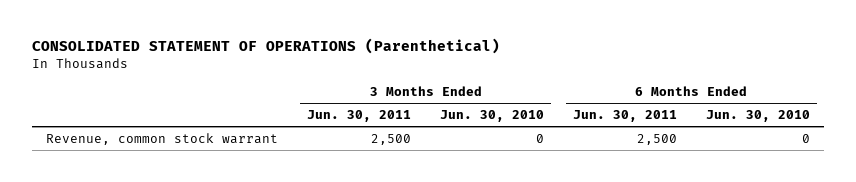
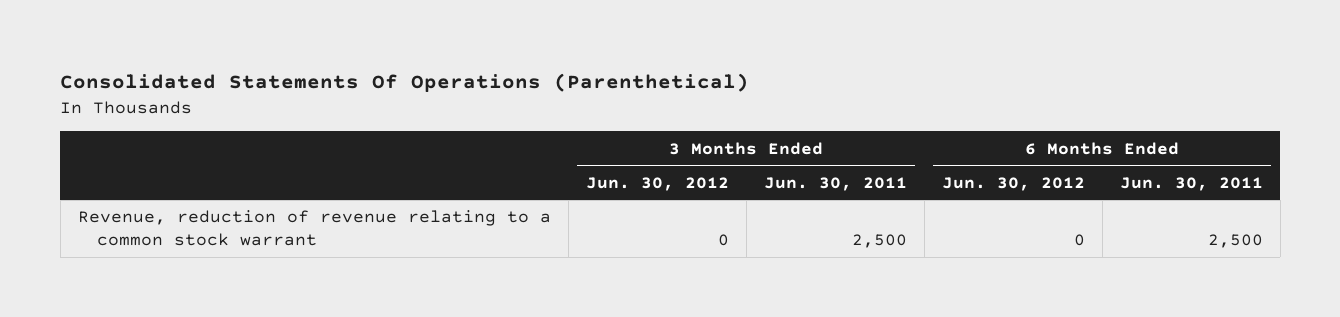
[32,38,501,55] CONSOLIDATED STATEMENT OF OPERATIONS (Parenthetical) -> [60,73,750,93] Consolidated Statements Of Operations (Parenthetical)
[440,110,545,123] Jun. 30, 2010 -> none
[705,110,810,123] Jun. 30, 2010 -> none
none -> [585,176,729,191] Jun. 30, 2012
none -> [941,176,1085,191] Jun. 30, 2012
[46,132,279,145] Revenue, common stock warrant -> [77,210,551,246] Revenue, reduction of revenue relating to a common stock warrant

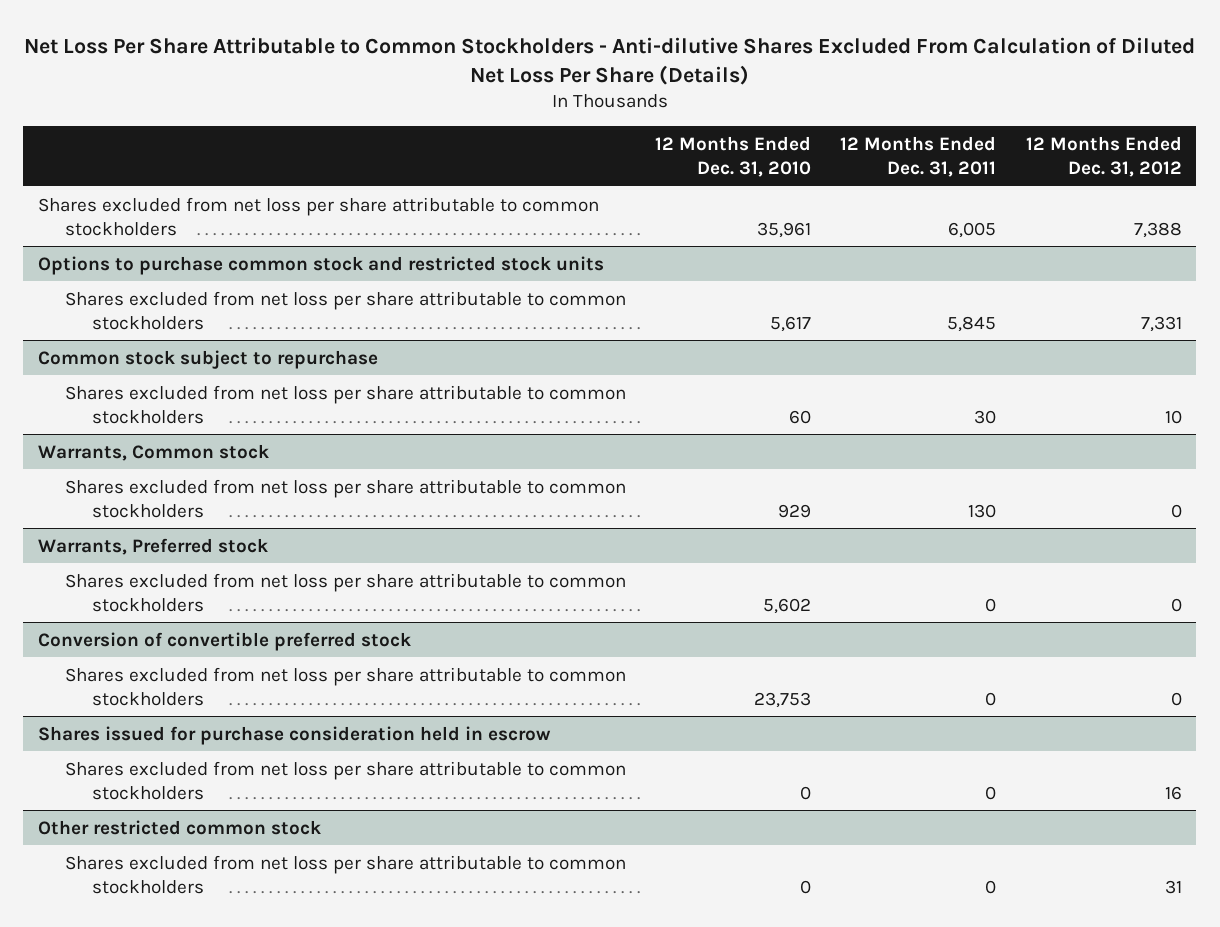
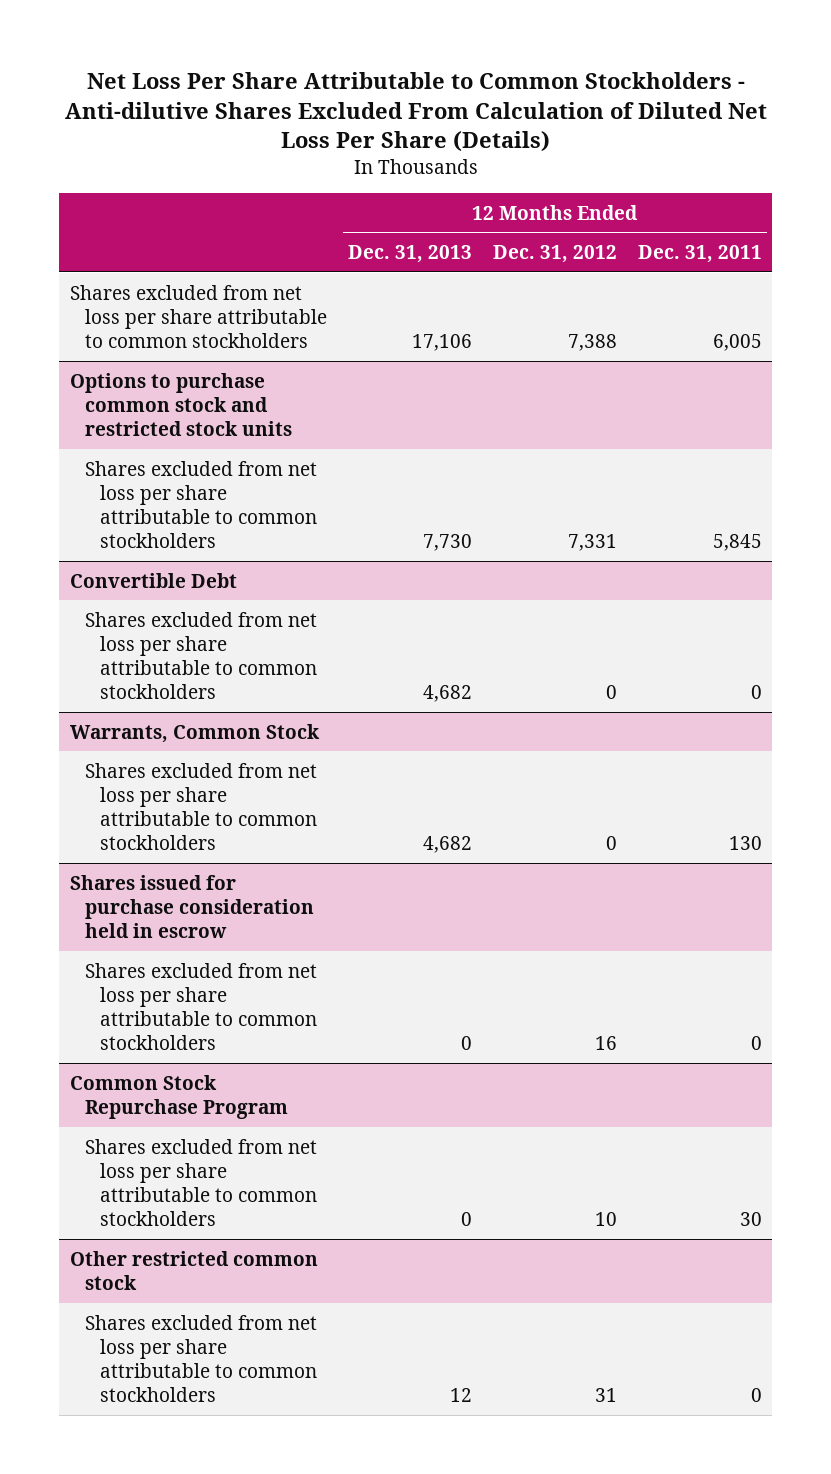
[655,135,812,177] 12 Months Ended Dec. 31, 2010 -> none
none -> [347,245,472,264] Dec. 31, 2013
[37,349,378,369] Common stock subject to repurchase -> none
[64,384,626,424] Shares excluded from net loss per share attributable to common stockholders -> none
[37,443,269,461] Warrants, Common stock -> none
[64,478,626,518] Shares excluded from net loss per share attributable to common stockholders -> none
[37,537,268,555] Warrants, Preferred stock -> none
[64,572,626,612] Shares excluded from net loss per share attributable to common stockholders -> none
[37,631,411,651] Conversion of convertible preferred stock -> none
none -> [69,572,237,588] Convertible Debt
none -> [69,723,320,743] Warrants, Common Stock
none -> [84,762,318,851] Shares excluded from net loss per share attributable to common stockholders
none -> [69,1074,288,1119] Common Stock Repurchase Program
none -> [84,1138,318,1227] Shares excluded from net loss per share attributable to common stockholders

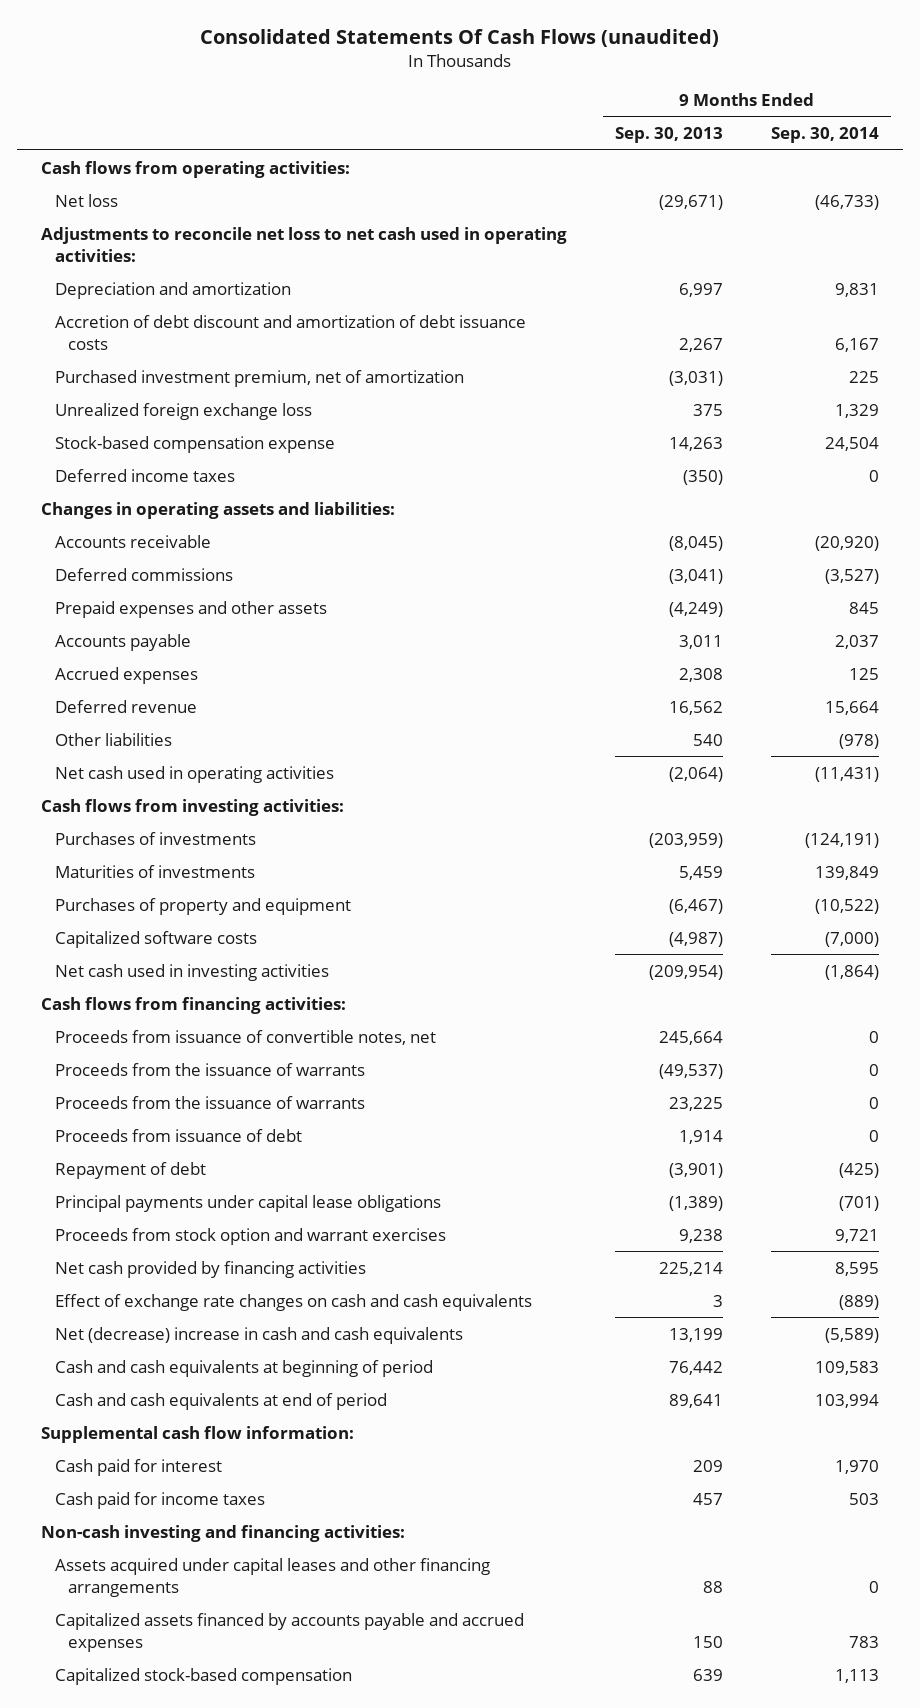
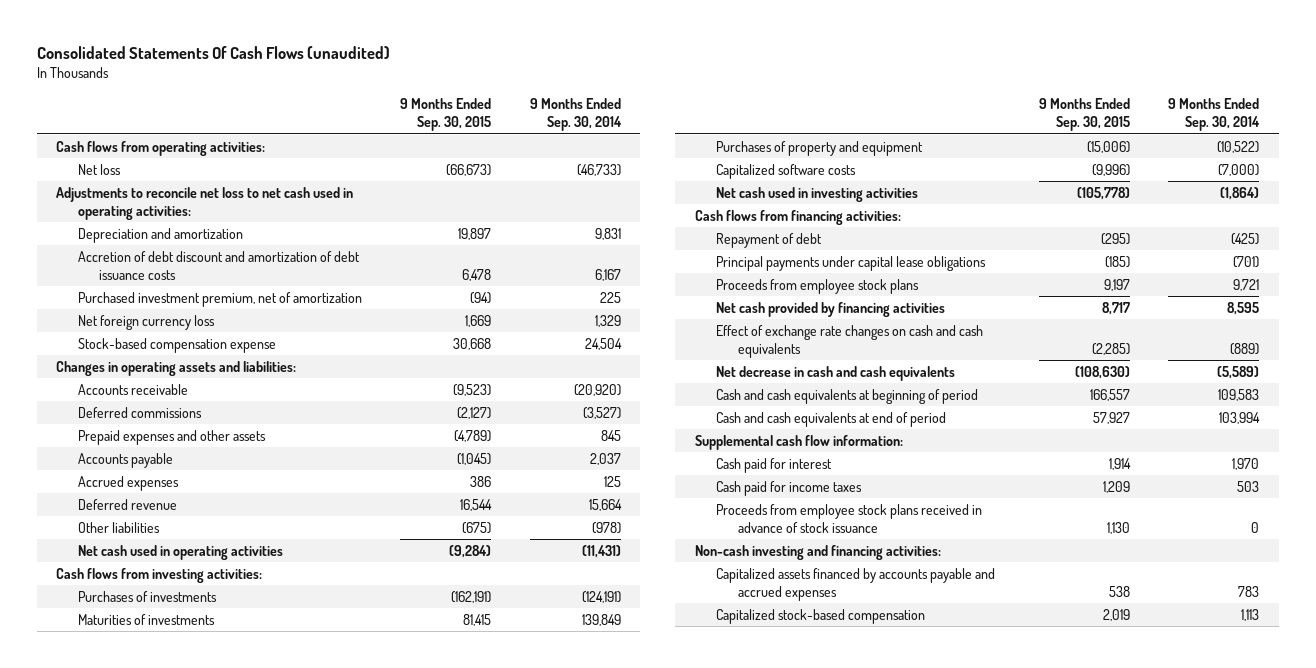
[615,127,724,144] Sep. 30, 2013 -> none
none -> [400,98,492,132] 9 Months Ended Sep. 30, 2015
[54,402,312,420] Unrealized foreign exchange loss -> [77,314,215,330] Net foreign currency loss
[54,468,235,482] Deferred income taxes -> none
[54,1029,436,1045] Proceeds from issuance of convertible notes, net -> none
[54,1062,365,1076] Proceeds from the issuance of warrants -> none
[54,1095,365,1109] Proceeds from the issuance of warrants -> none
[54,1128,302,1142] Proceeds from issuance of debt -> none
[54,1227,446,1245] Proceeds from stock option and warrant exercises -> [716,278,920,294] Proceeds from employee stock plans
[54,1326,463,1344] Net (decrease) increase in cash and cash equivalents -> [716,365,956,381] Net decrease in cash and cash equivalents
none -> [716,503,983,533] Proceeds from employee stock plans received in advance of stock issuance
[54,1557,490,1597] Assets acquired under capital leases and other financing arrangements -> none

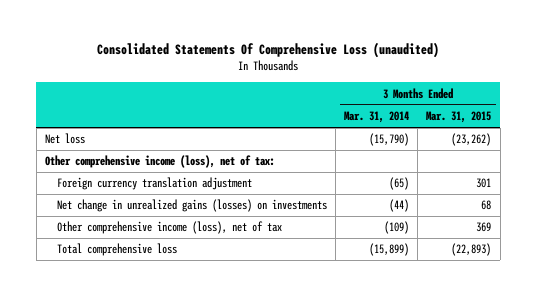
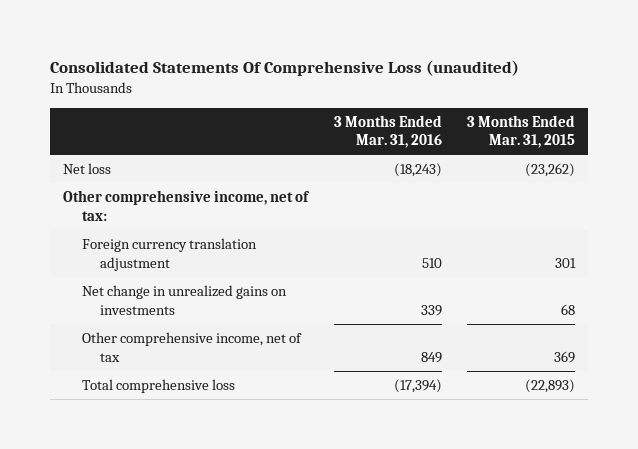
[344,111,410,124] Mar. 31, 2014 -> none
none -> [333,114,442,149] 3 Months Ended Mar. 31, 2016
[44,155,275,169] Other comprehensive income (loss), net of tax: -> [63,190,311,221] Other comprehensive income, net of tax:
[57,199,328,213] Net change in unrealized gains (losses) on investments -> [81,285,287,315] Net change in unrealized gains on investments
[57,221,283,235] Other comprehensive income (loss), net of tax -> [81,332,302,362] Other comprehensive income, net of tax

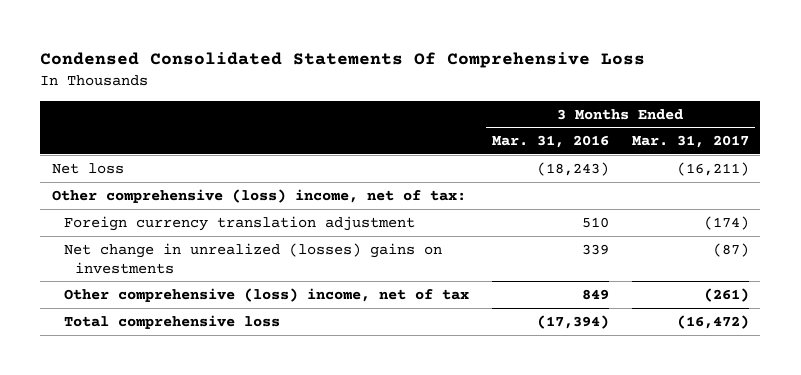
[50,60,520,77] Consolidated Statements Of Comprehensive Loss (unaudited) -> [40,52,646,69] Condensed Consolidated Statements Of Comprehensive Loss
[467,114,576,149] 3 Months Ended Mar. 31, 2015 -> none
none -> [631,135,749,149] Mar. 31, 2017
[63,190,311,221] Other comprehensive income, net of tax: -> [51,188,466,203] Other comprehensive (loss) income, net of tax:
[81,285,287,315] Net change in unrealized gains on investments -> [63,242,442,274] Net change in unrealized (losses) gains on investments
[81,332,302,362] Other comprehensive income, net of tax -> [63,287,469,302] Other comprehensive (loss) income, net of tax

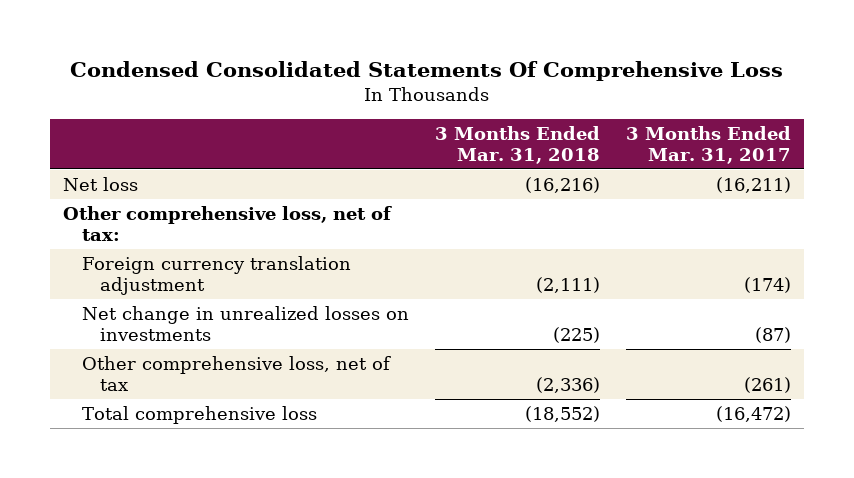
[491,135,609,149] Mar. 31, 2016 -> none
none -> [434,126,600,164] 3 Months Ended Mar. 31, 2018
[51,188,466,203] Other comprehensive (loss) income, net of tax: -> [62,205,392,241] Other comprehensive loss, net of tax:
[63,242,442,274] Net change in unrealized (losses) gains on investments -> [81,305,409,341] Net change in unrealized losses on investments
[63,287,469,302] Other comprehensive (loss) income, net of tax -> [81,355,391,391] Other comprehensive loss, net of tax

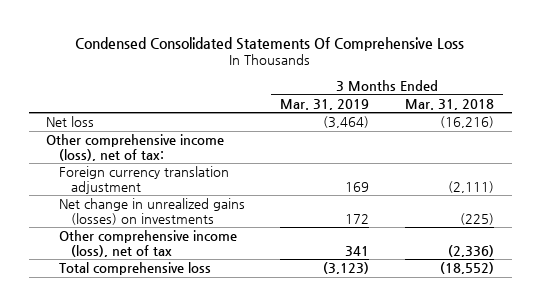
[625,126,791,164] 3 Months Ended Mar. 31, 2017 -> none
none -> [280,98,370,110] Mar. 31, 2019
[62,205,392,241] Other comprehensive loss, net of tax: -> [46,134,225,161] Other comprehensive income (loss), net of tax:
[81,305,409,341] Net change in unrealized losses on investments -> [58,198,245,225] Net change in unrealized gains (losses) on investments
[81,355,391,391] Other comprehensive loss, net of tax -> [58,230,237,257] Other comprehensive income (loss), net of tax

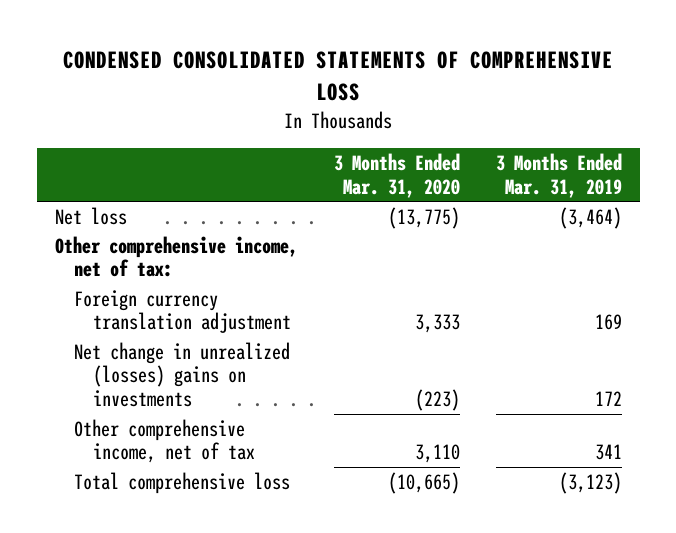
[75,36,465,51] Condensed Consolidated Statements Of Comprehensive Loss -> [63,51,614,102] CONDENSED CONSOLIDATED STATEMENTS OF COMPREHENSIVE LOSS
[405,98,495,110] Mar. 31, 2018 -> none
none -> [333,152,460,198] 3 Months Ended Mar. 31, 2020
[46,134,225,161] Other comprehensive income (loss), net of tax: -> [54,235,298,278] Other comprehensive income, net of tax:
[58,198,245,225] Net change in unrealized gains (losses) on investments -> [73,341,290,408] Net change in unrealized (losses) gains on investments
[58,230,237,257] Other comprehensive income (loss), net of tax -> [73,418,255,464] Other comprehensive income, net of tax

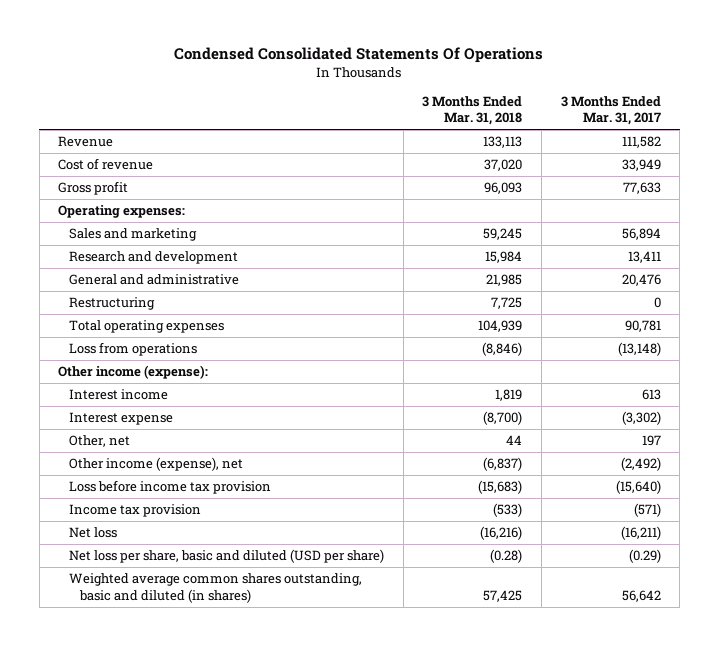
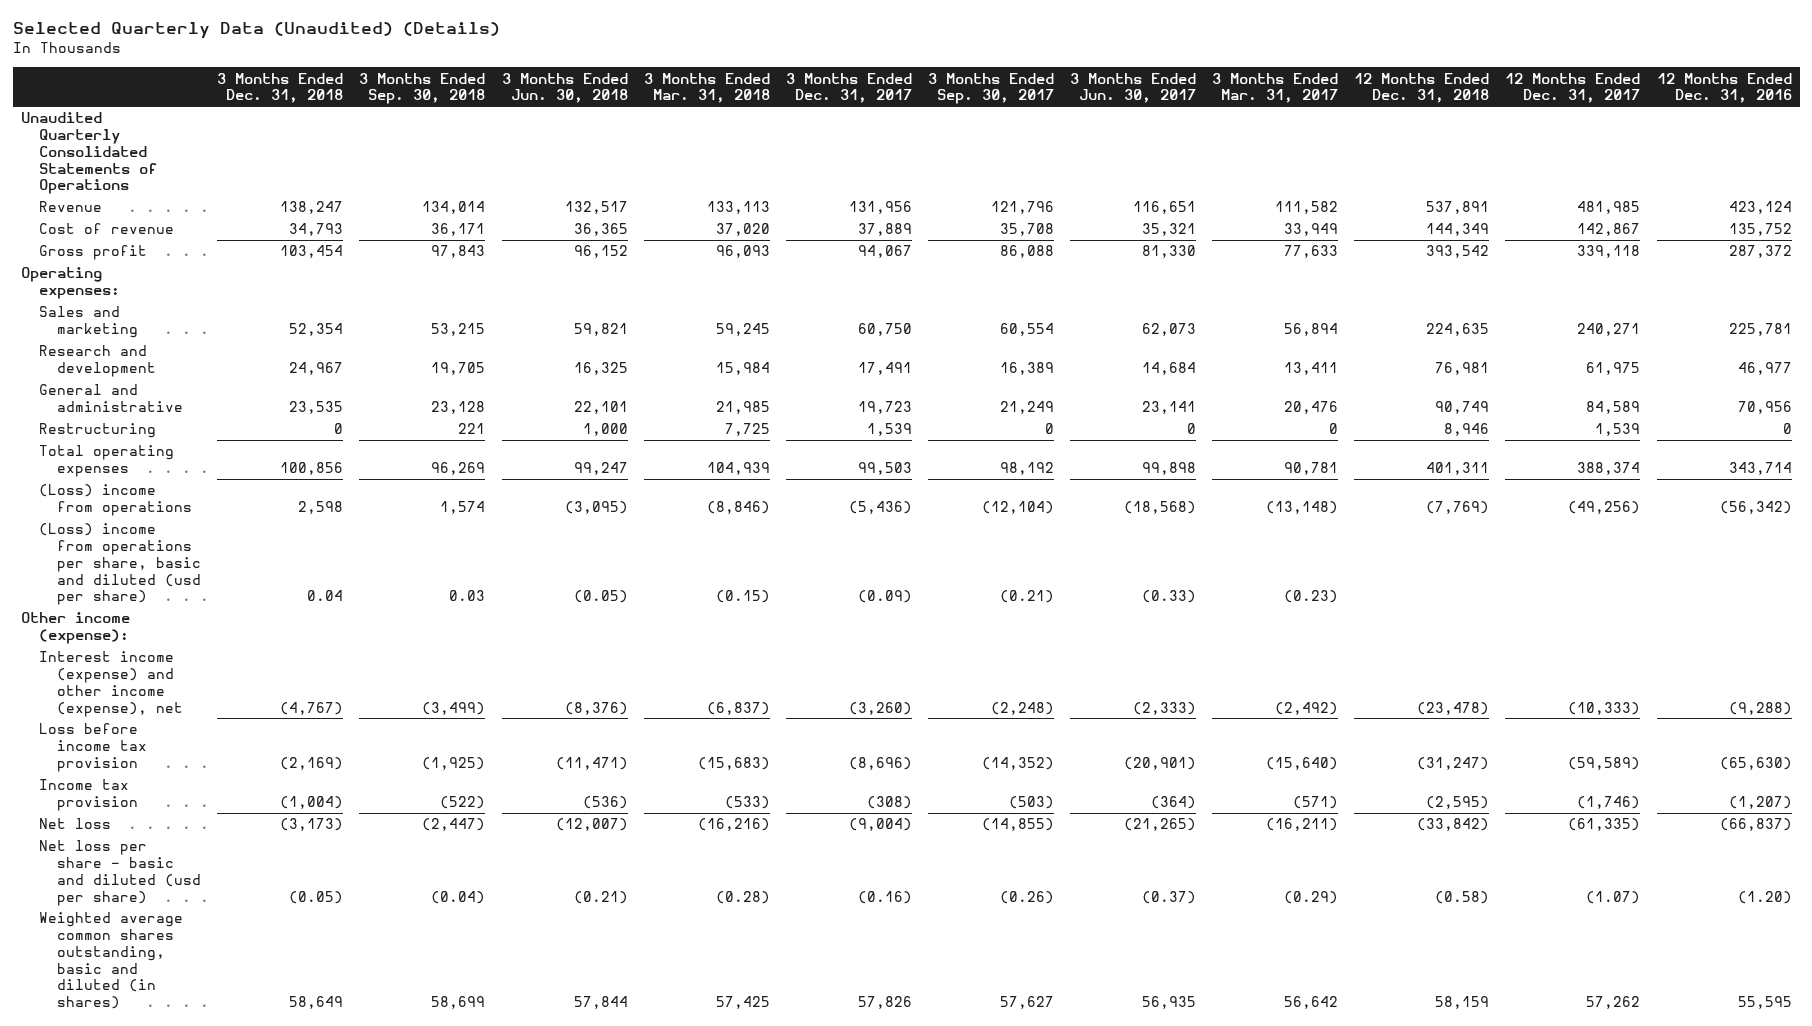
[174,47,544,64] Condensed Consolidated Statements Of Operations -> [12,22,500,40] Selected Quarterly Data (Unaudited) (Details)
none -> [217,72,344,104] 3 Months Ended Dec. 31, 2018
none -> [359,72,486,105] 3 Months Ended Sep. 30, 2018
none -> [501,72,628,104] 3 Months Ended Jun. 30, 2018
none -> [785,72,912,104] 3 Months Ended Dec. 31, 2017
none -> [927,72,1054,105] 3 Months Ended Sep. 30, 2017
none -> [1070,72,1197,104] 3 Months Ended Jun. 30, 2017
none -> [1354,72,1490,104] 12 Months Ended Dec. 31, 2018
none -> [1505,72,1641,104] 12 Months Ended Dec. 31, 2017
none -> [1656,72,1792,104] 12 Months Ended Dec. 31, 2016
none -> [20,112,157,195] Unaudited Quarterly Consolidated Statements of Operations
[69,342,198,357] Loss from operations -> [38,484,193,517] (Loss) income from operations
none -> [38,523,202,606] (Loss) income from operations per share, basic and diluted (usd per share)
[69,389,169,401] Interest income -> none
[69,412,174,426] Interest expense -> none
[69,435,131,448] Other, net -> none
[69,457,244,472] Other income (expense), net -> [38,651,184,717] Interest income (expense) and other income (expense), net
[69,549,385,564] Net loss per share, basic and diluted (USD per share) -> [38,840,202,906] Net loss per share - basic and diluted (usd per share)

